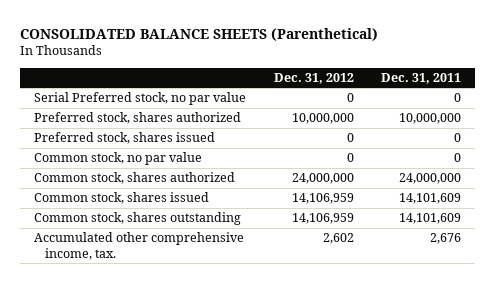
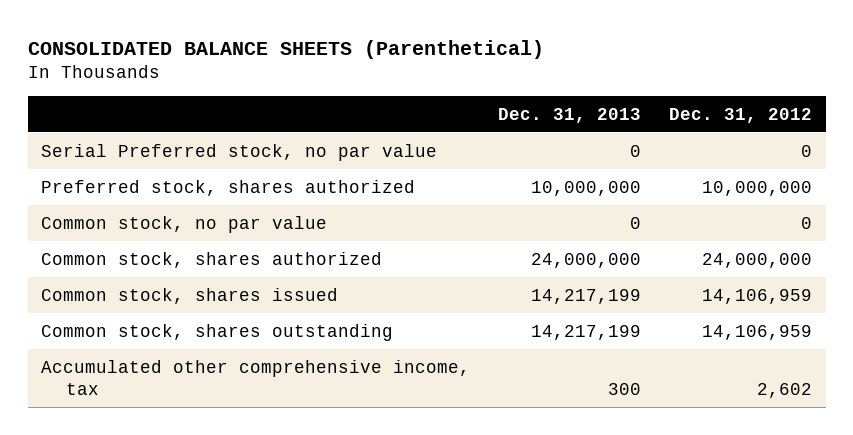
[381,73,462,85] Dec. 31, 2011 -> none
none -> [498,107,642,123] Dec. 31, 2013
[33,132,215,145] Preferred stock, shares issued -> none
[33,232,244,261] Accumulated other comprehensive income, tax. -> [41,359,471,396] Accumulated other comprehensive income, tax

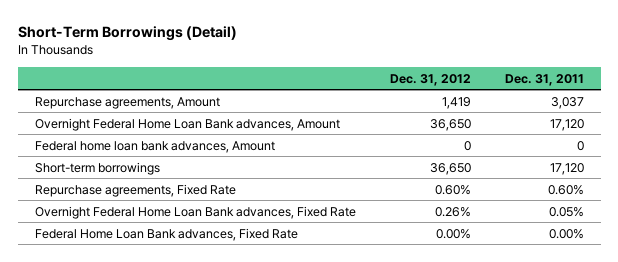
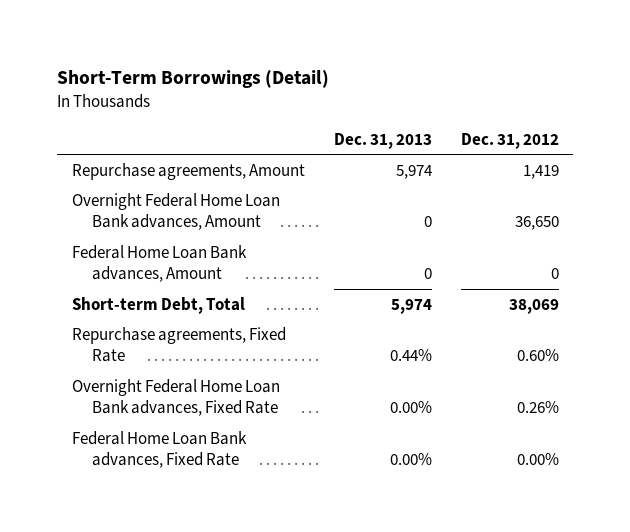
[504,73,584,86] Dec. 31, 2011 -> none
none -> [333,132,432,149] Dec. 31, 2013
[34,161,160,175] Short-term borrowings -> none
[34,140,275,153] Federal home loan bank advances, Amount -> [71,244,247,283] Federal Home Loan Bank advances, Amount
none -> [71,296,245,314] Short-term Debt, Total

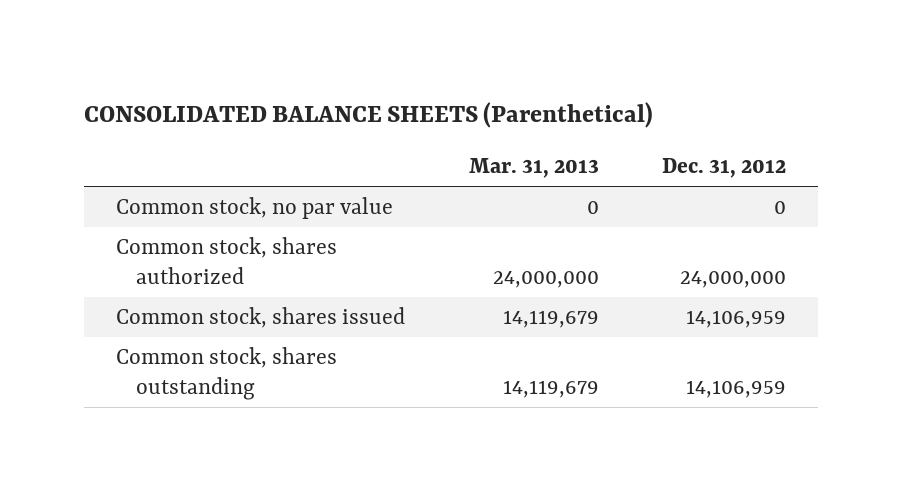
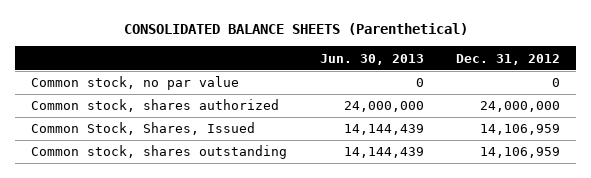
[468,158,599,179] Mar. 31, 2013 -> none
none -> [319,53,424,65] Jun. 30, 2013
[116,306,406,328] Common stock, shares issued -> [31,122,256,136] Common Stock, Shares, Issued

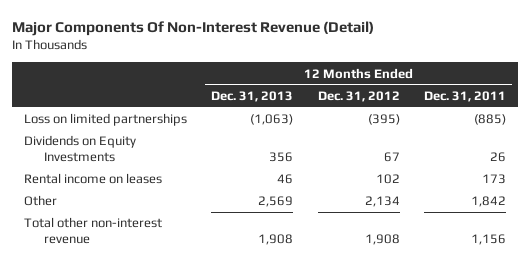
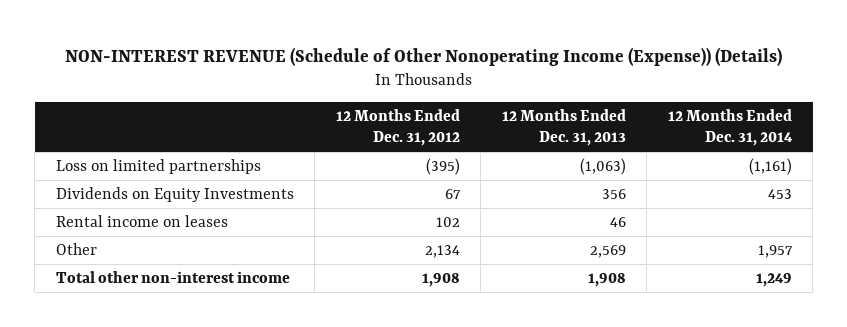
[11,20,374,36] Major Components Of Non-Interest Revenue (Detail) -> [64,46,782,66] NON-INTEREST REVENUE (Schedule of Other Nonoperating Income (Expense)) (Details)
[424,90,507,102] Dec. 31, 2011 -> none
none -> [667,109,793,147] 12 Months Ended Dec. 31, 2014
[23,217,162,245] Total other non-interest revenue -> [55,270,290,283] Total other non-interest income

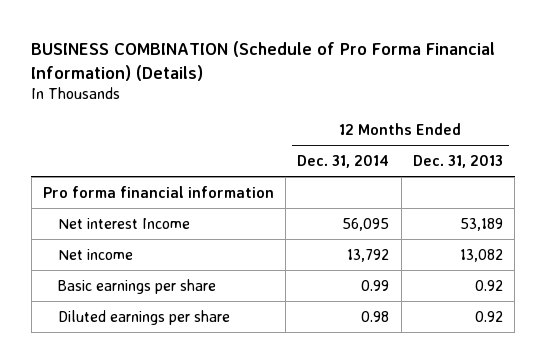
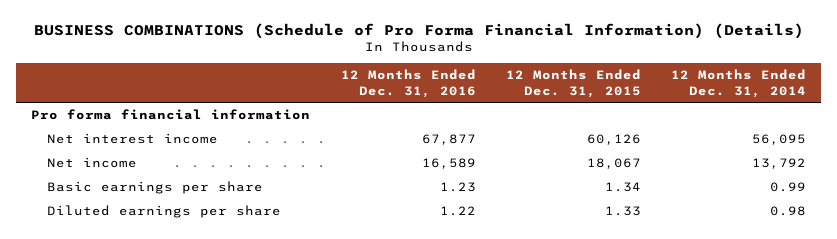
[31,40,496,81] BUSINESS COMBINATION (Schedule of Pro Forma Financial Information) (Details) -> [33,22,804,39] BUSINESS COMBINATIONS (Schedule of Pro Forma Financial Information) (Details)
[413,154,504,168] Dec. 31, 2013 -> none
none -> [340,69,476,98] 12 Months Ended Dec. 31, 2016
none -> [505,69,641,98] 12 Months Ended Dec. 31, 2015
[58,217,191,229] Net interest Income -> [47,133,219,145] Net interest income

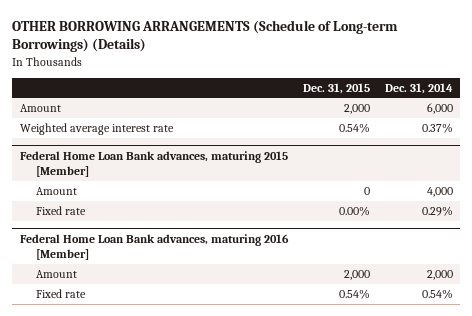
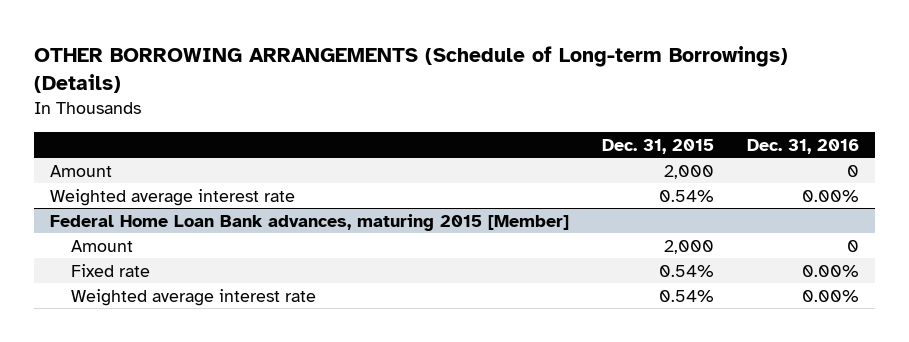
[384,82,453,94] Dec. 31, 2014 -> none
none -> [746,138,859,154] Dec. 31, 2016
[35,186,77,195] Amount -> none
[35,205,86,215] Fixed rate -> none
[19,233,289,261] Federal Home Loan Bank advances, maturing 2016 [Member] -> none
none -> [71,288,317,306] Weighted average interest rate

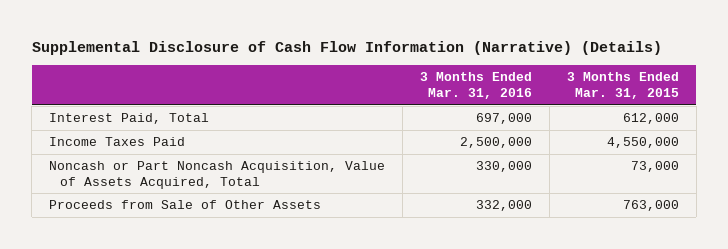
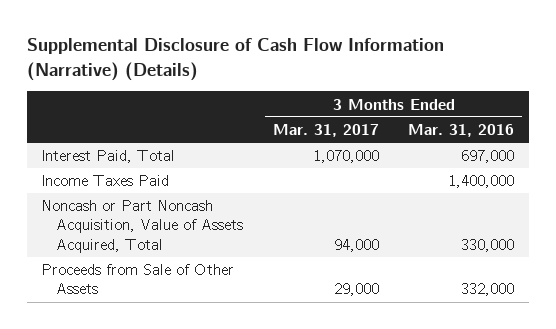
[566,72,679,99] 3 Months Ended Mar. 31, 2015 -> none
none -> [272,123,379,137] Mar. 31, 2017
[460,137,533,149] 2,500,000 -> [448,175,515,189] 1,400,000

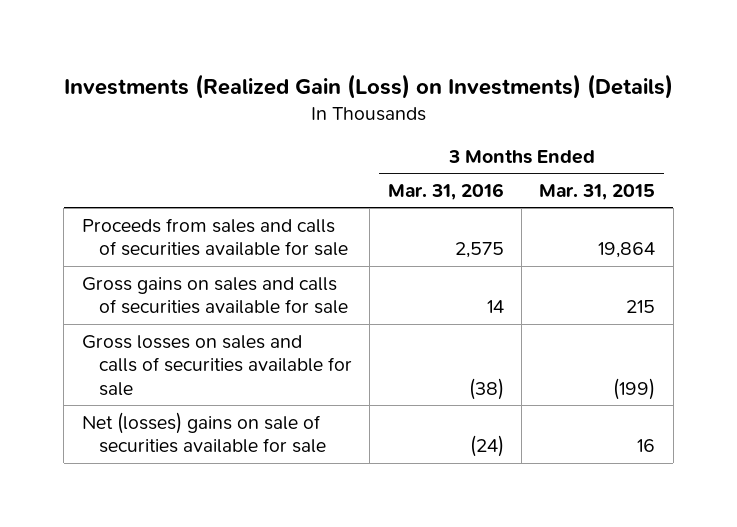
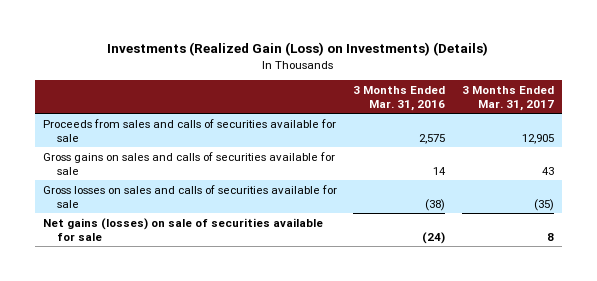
[539,183,656,200] Mar. 31, 2015 -> none
none -> [461,85,554,112] 3 Months Ended Mar. 31, 2017
[81,411,326,454] Net (losses) gains on sale of securities available for sale -> [42,217,323,241] Net gains (losses) on sale of securities available for sale

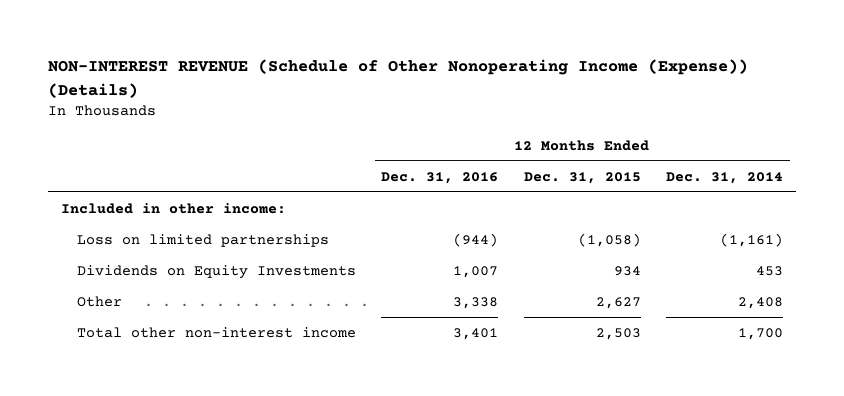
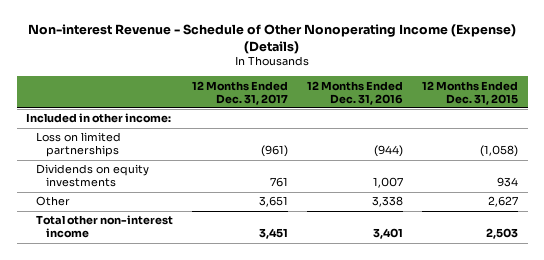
[48,59,749,98] NON-INTEREST REVENUE (Schedule of Other Nonoperating Income (Expense)) (Details) -> [28,23,517,54] Non-interest Revenue - Schedule of Other Nonoperating Income (Expense) (Details)
[666,171,784,184] Dec. 31, 2014 -> none
none -> [191,80,288,105] 12 Months Ended Dec. 31, 2017
[76,264,356,279] Dividends on Equity Investments -> [35,164,149,188] Dividends on equity investments

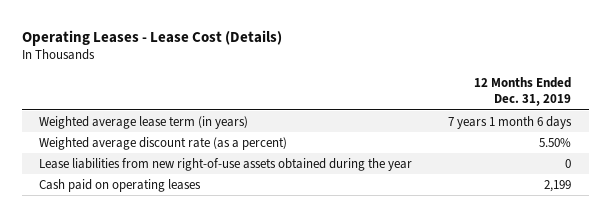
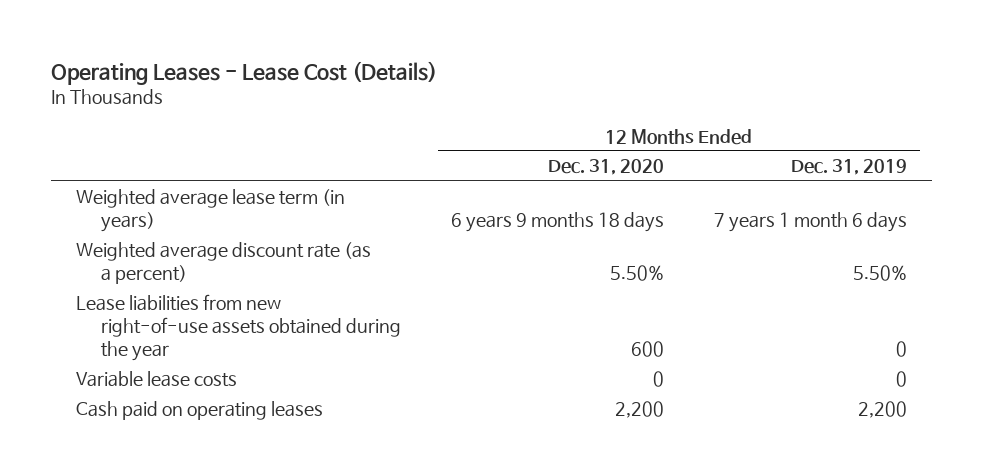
none -> [547,159,664,176] Dec. 31, 2020
none -> [75,371,237,388] Variable lease costs
[544,179,572,192] 2,199 -> [858,401,908,419] 2,200

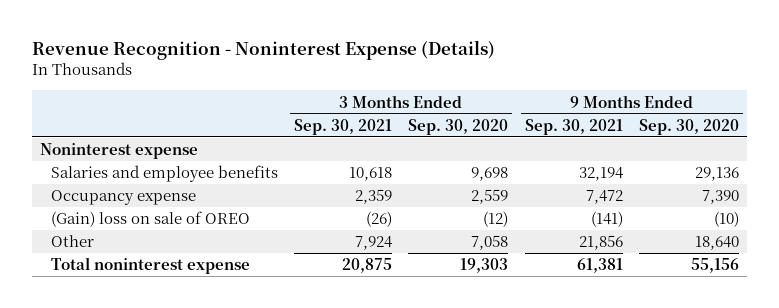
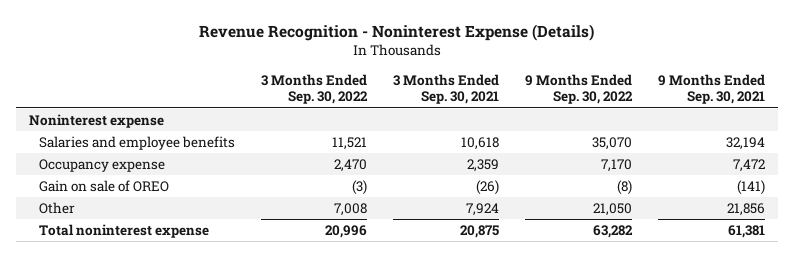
[408,118,509,135] Sep. 30, 2020 -> none
[638,118,739,135] Sep. 30, 2020 -> none
none -> [261,74,369,105] 3 Months Ended Sep. 30, 2022
none -> [525,74,634,105] 9 Months Ended Sep. 30, 2022
[51,211,251,228] (Gain) loss on sale of OREO -> [39,180,170,193] Gain on sale of OREO

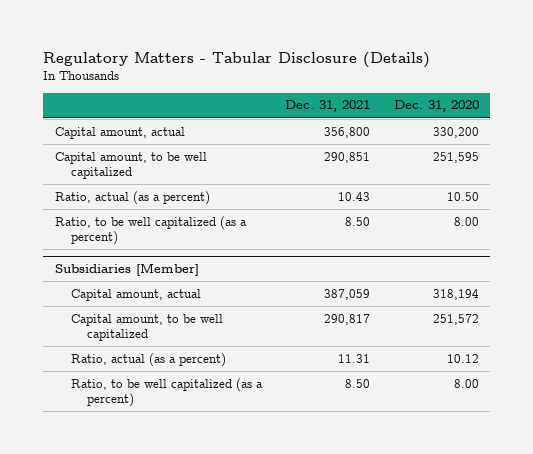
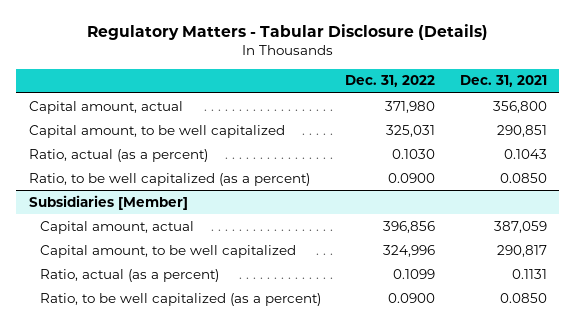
[393,100,479,113] Dec. 31, 2020 -> none
none -> [345,75,436,88] Dec. 31, 2022
[338,191,371,201] 10.43 -> [503,148,547,159] 0.1043
[345,216,371,226] 8.50 -> [499,172,547,183] 0.0850
[338,353,371,363] 11.31 -> [511,268,547,279] 0.1131
[345,378,371,388] 8.50 -> [499,292,547,303] 0.0850

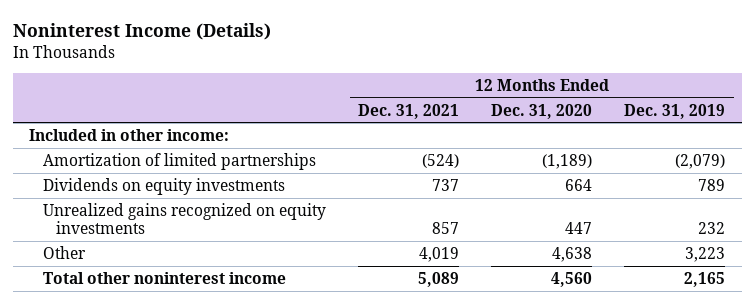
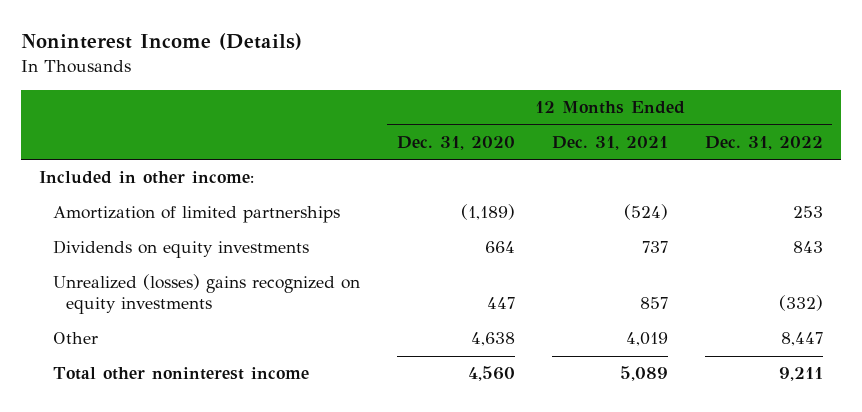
[624,103,726,119] Dec. 31, 2019 -> none
none -> [704,136,823,151] Dec. 31, 2022
[42,202,326,234] Unrealized gains recognized on equity investments -> [52,274,360,315] Unrealized (losses) gains recognized on equity investments

